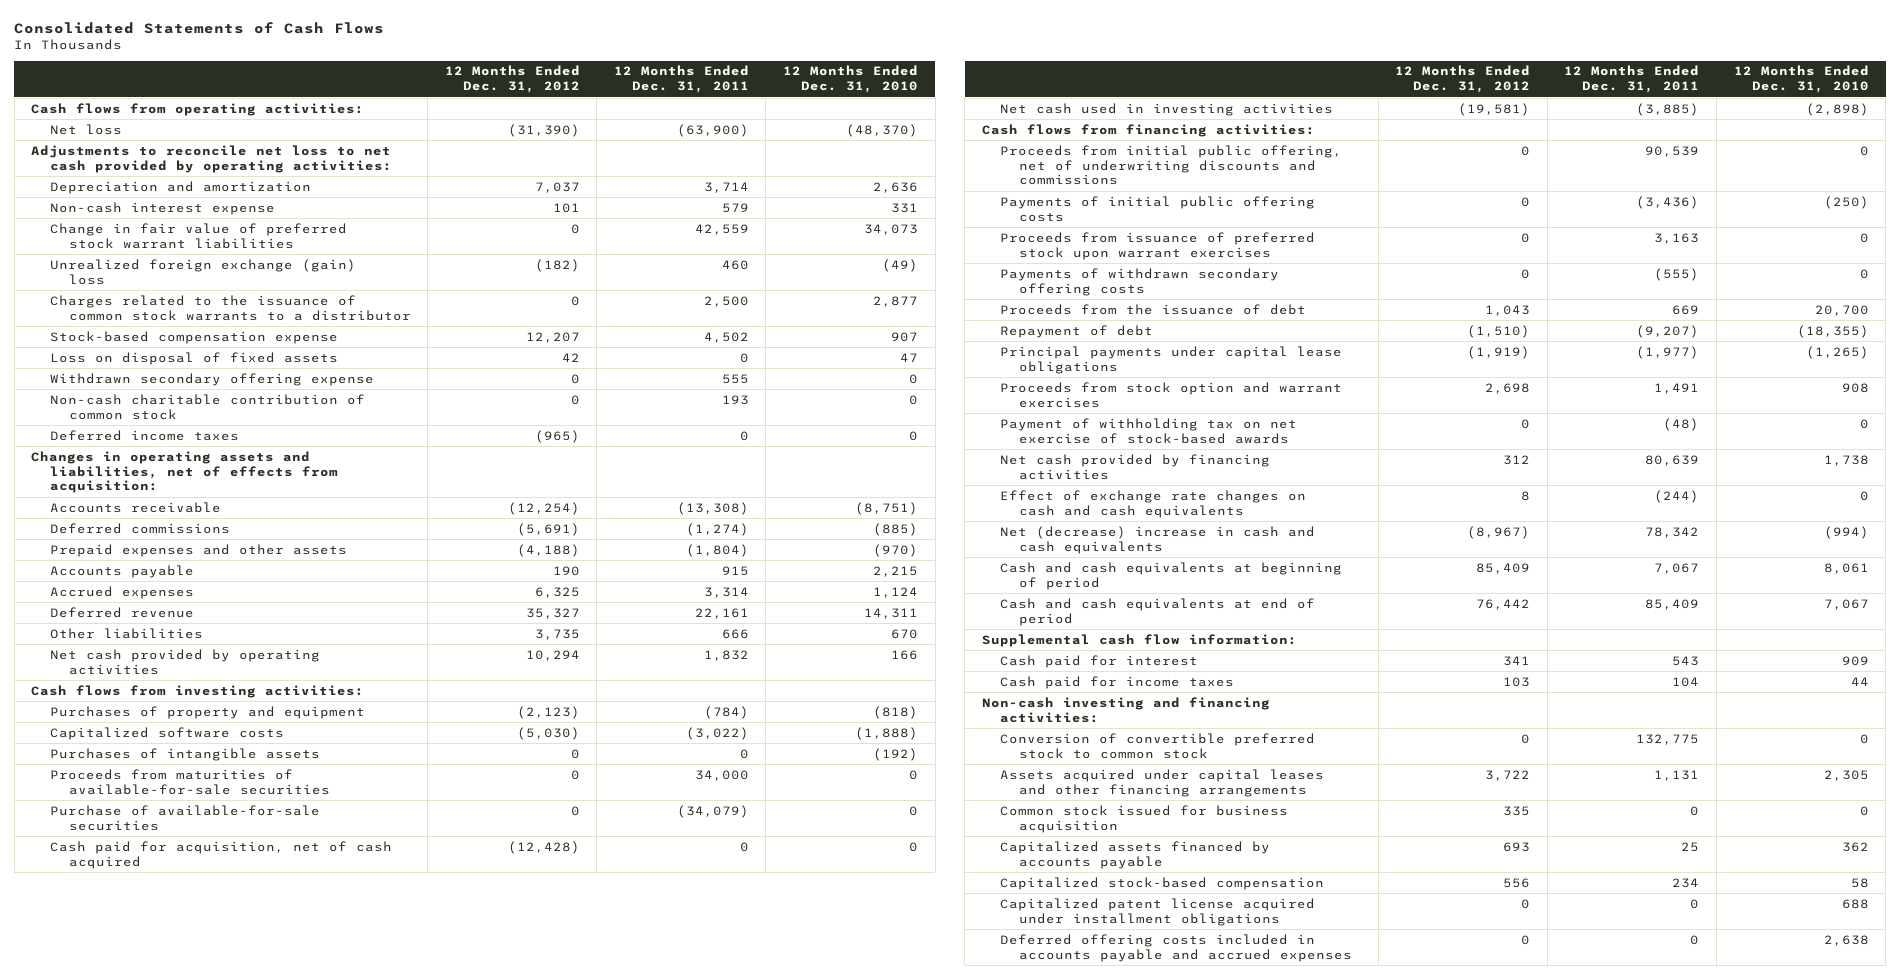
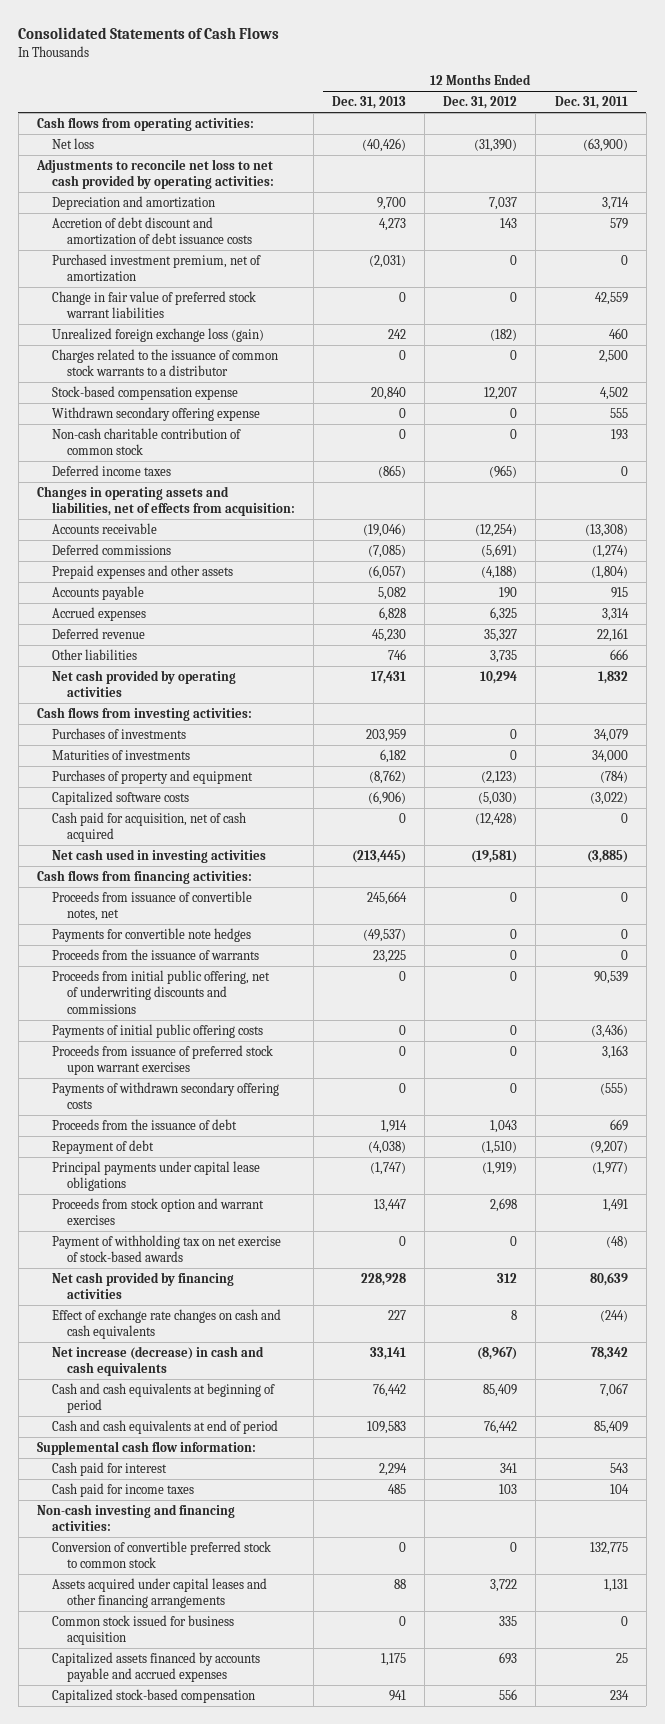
[782,65,918,94] 12 Months Ended Dec. 31, 2010 -> none
none -> [332,96,407,110] Dec. 31, 2013
[49,201,275,215] Non-cash interest expense -> none
none -> [51,217,252,246] Accretion of debt discount and amortization of debt issuance costs
none -> [51,254,261,283] Purchased investment premium, net of amortization
[49,258,356,285] Unrealized foreign exchange (gain) loss -> [51,328,264,343] Unrealized foreign exchange loss (gain)
[49,351,338,365] Loss on disposal of fixed assets -> none
none -> [51,728,186,740] Purchases of investments
none -> [51,750,190,761] Maturities of investments
[49,747,320,761] Purchases of intangible assets -> none
[49,768,330,795] Proceeds from maturities of available-for-sale securities -> none
[49,804,320,831] Purchase of available-for-sale securities -> none
none -> [51,891,252,922] Proceeds from issuance of convertible notes, net
none -> [51,928,251,943] Payments for convertible note hedges
none -> [51,949,259,961] Proceeds from the issuance of warrants
[1000,525,1316,554] Net (decrease) increase in cash and cash equivalents -> [51,1346,264,1377] Net increase (decrease) in cash and cash equivalents
[1000,840,1271,869] Capitalized assets financed by accounts payable -> [51,1652,260,1683] Capitalized assets financed by accounts payable and accrued expenses
[1000,897,1316,926] Capitalized patent license acquired under installment obligations -> none
[1000,933,1353,962] Deferred offering costs included in accounts payable and accrued expenses -> none

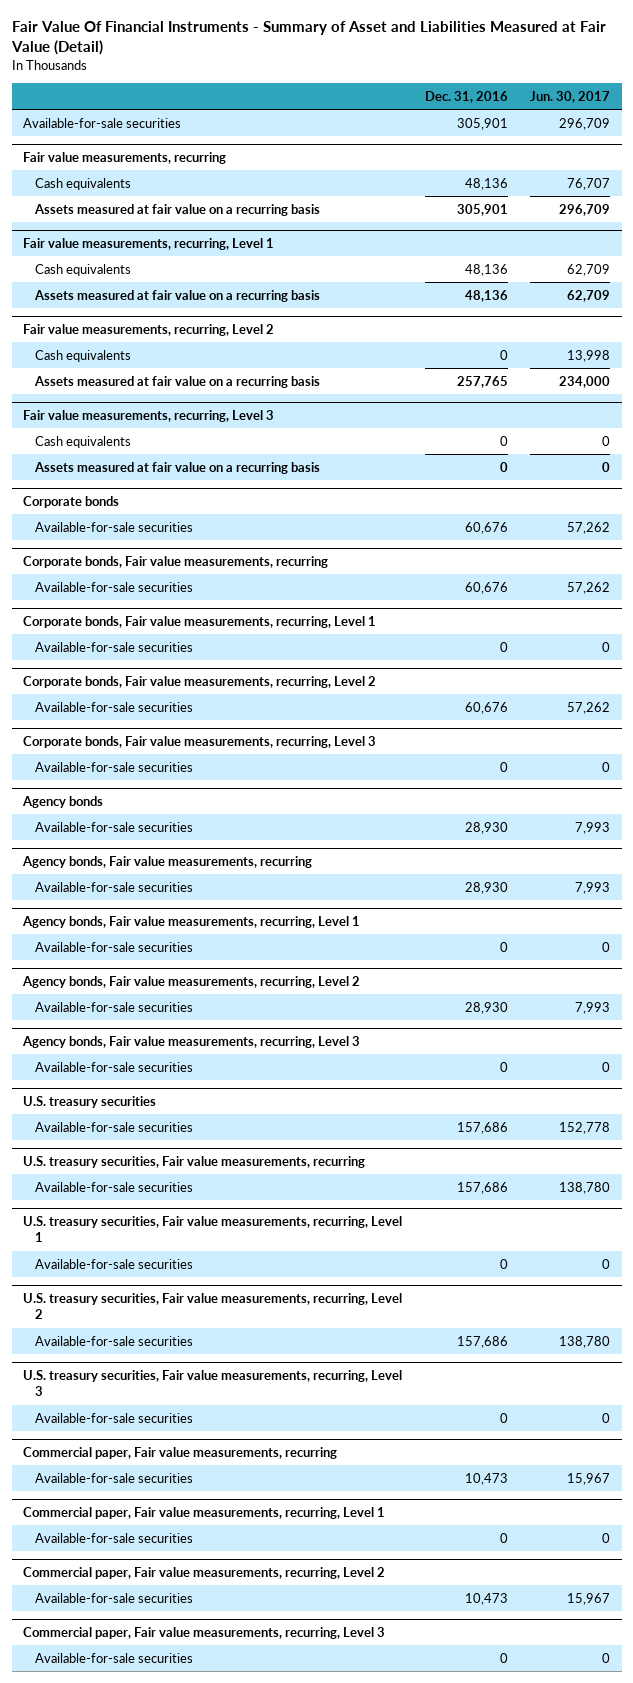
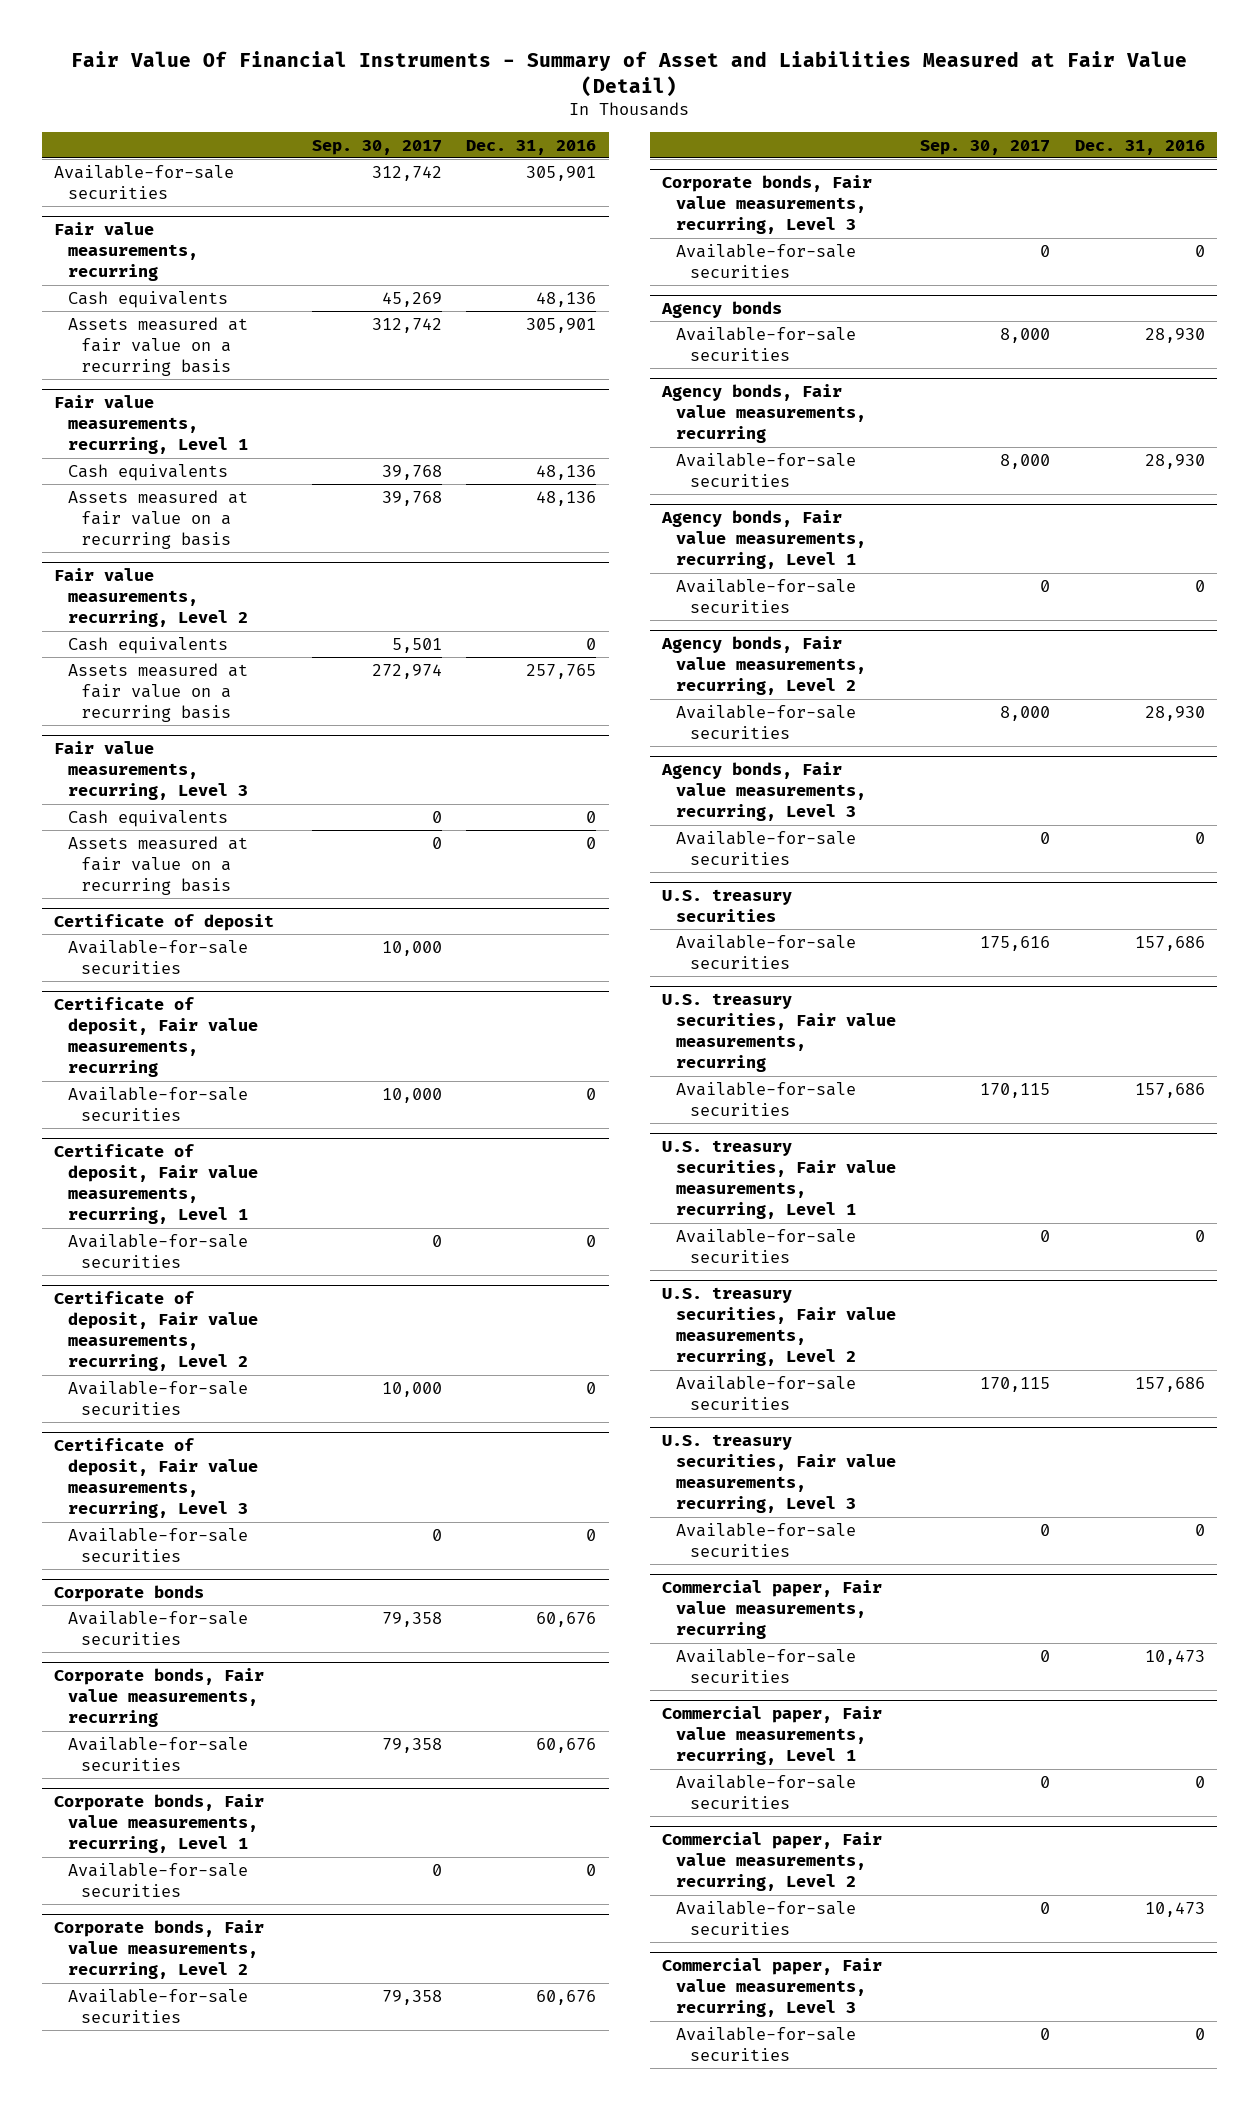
[530,90,611,103] Jun. 30, 2017 -> none
none -> [312,139,443,155] Sep. 30, 2017
none -> [53,914,274,932] Certificate of deposit
none -> [67,939,248,974] Available-for-sale securities
none -> [53,997,258,1078] Certificate of deposit, Fair value measurements, recurring
none -> [67,1086,248,1121] Available-for-sale securities
none -> [53,1144,258,1225] Certificate of deposit, Fair value measurements, recurring, Level 1
none -> [67,1233,248,1268] Available-for-sale securities
none -> [53,1291,258,1372] Certificate of deposit, Fair value measurements, recurring, Level 2
none -> [67,1380,248,1415] Available-for-sale securities
none -> [53,1438,258,1519] Certificate of deposit, Fair value measurements, recurring, Level 3
none -> [67,1527,248,1562] Available-for-sale securities

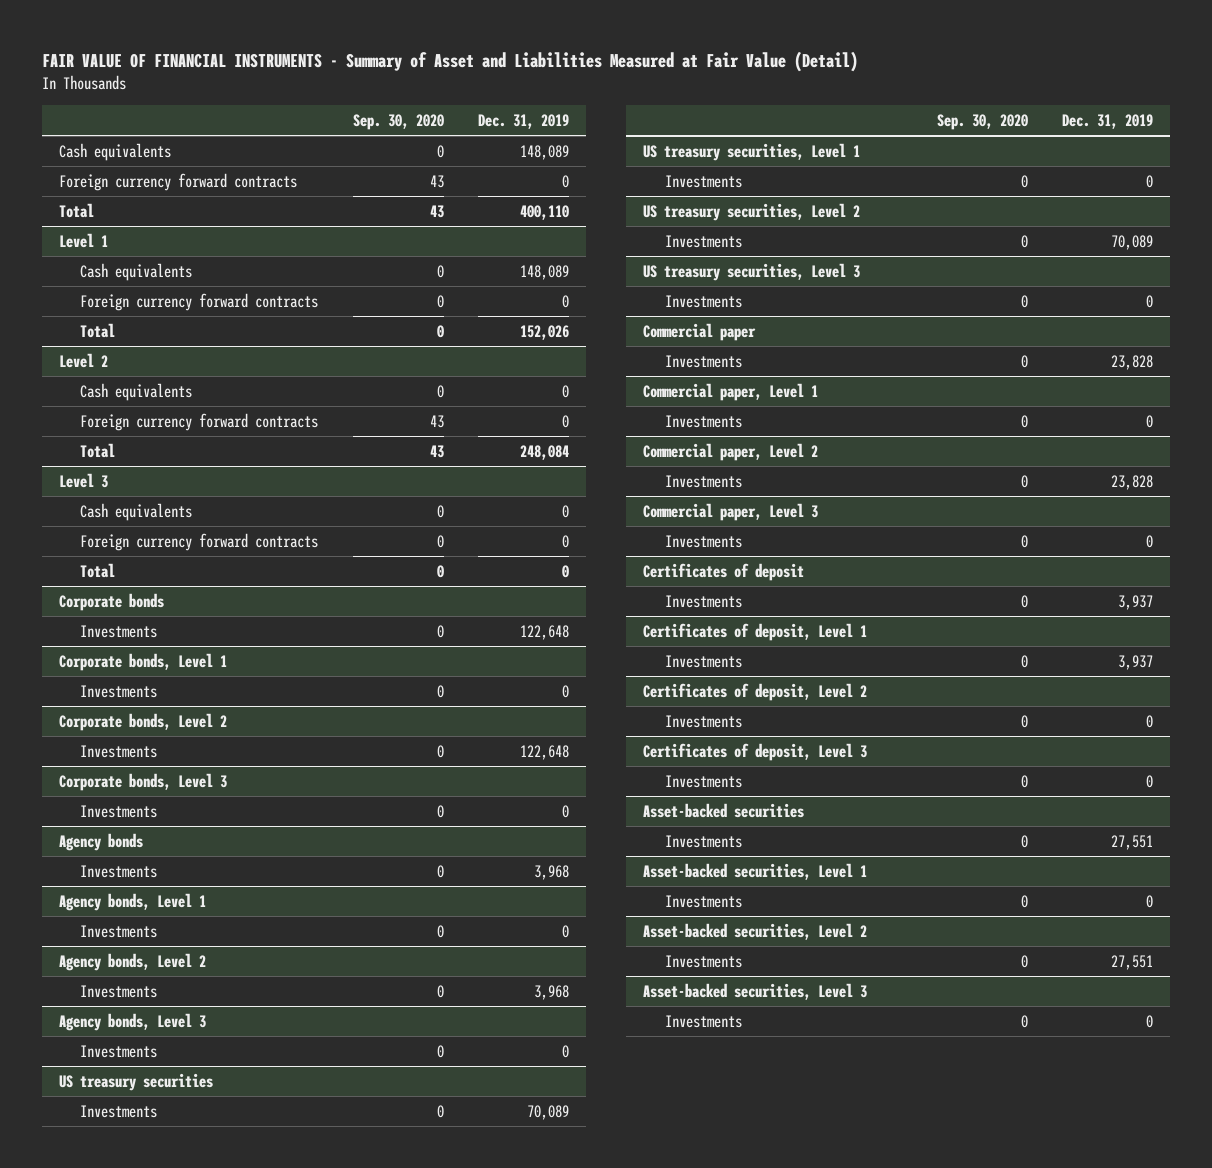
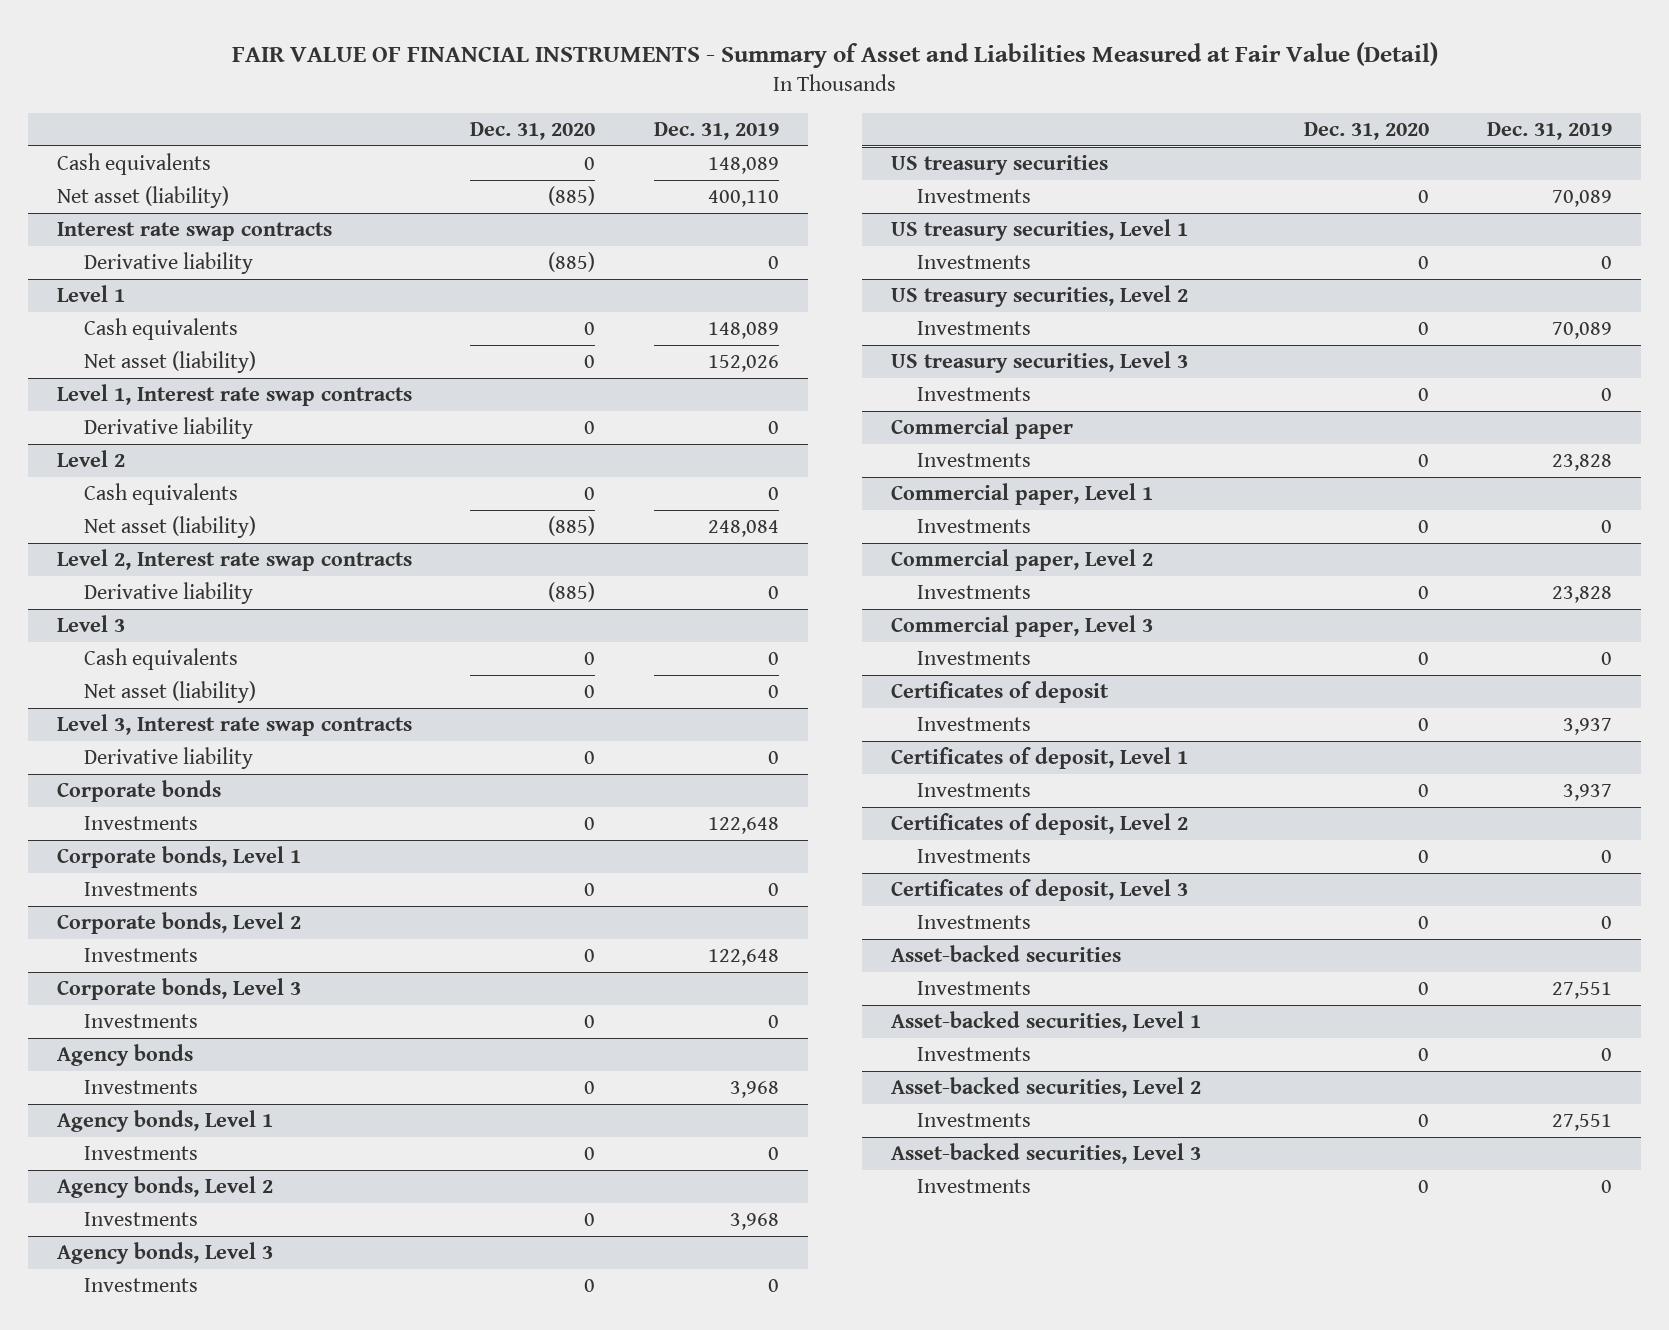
[352,114,444,131] Sep. 30, 2020 -> none
none -> [470,121,596,140] Dec. 31, 2020
[58,172,297,191] Foreign currency forward contracts -> none
[58,202,94,218] Total -> [57,186,230,209] Net asset (liability)
none -> [57,222,333,242] Interest rate swap contracts
none -> [83,252,253,275] Derivative liability
[80,292,319,311] Foreign currency forward contracts -> none
[80,322,116,338] Total -> [83,351,256,374] Net asset (liability)
none -> [57,384,413,407] Level 1, Interest rate swap contracts
none -> [83,417,253,440] Derivative liability
[80,412,319,431] Foreign currency forward contracts -> none
[80,442,116,458] Total -> [83,516,256,539] Net asset (liability)
none -> [57,549,413,572] Level 2, Interest rate swap contracts
none -> [83,582,253,605] Derivative liability
[80,532,319,551] Foreign currency forward contracts -> none
[80,562,116,578] Total -> none
none -> [83,681,256,704] Net asset (liability)
none -> [57,714,413,737] Level 3, Interest rate swap contracts
none -> [83,747,253,770] Derivative liability

